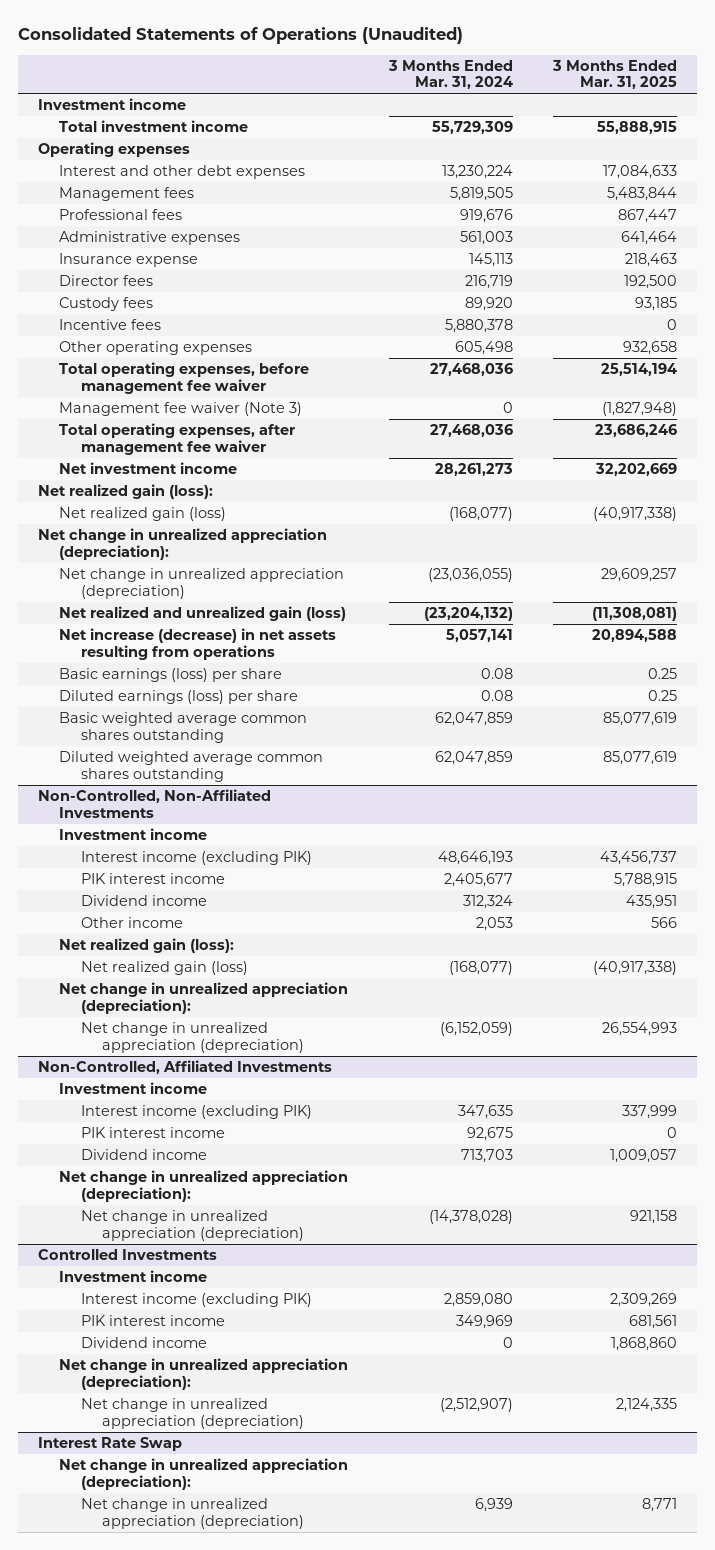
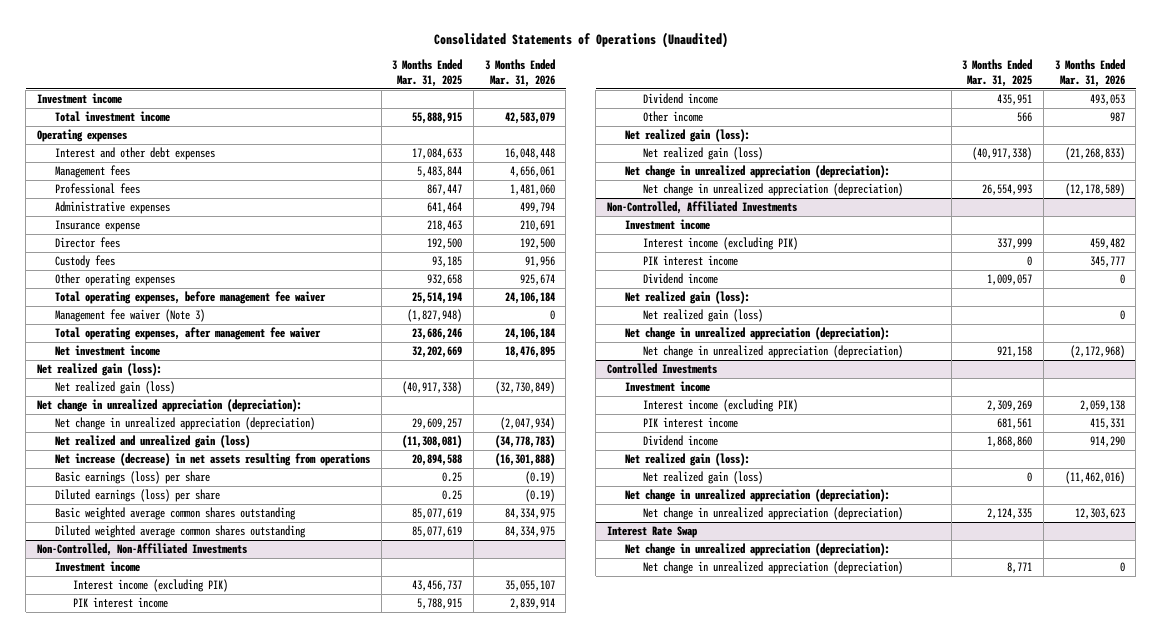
[387,59,513,90] 3 Months Ended Mar. 31, 2024 -> none
none -> [484,59,555,87] 3 Months Ended Mar. 31, 2026
[59,318,162,330] Incentive fees -> none
none -> [624,291,750,305] Net realized gain (loss):
none -> [642,309,763,323] Net realized gain (loss)
none -> [624,453,750,467] Net realized gain (loss):
none -> [642,471,763,485] Net realized gain (loss)

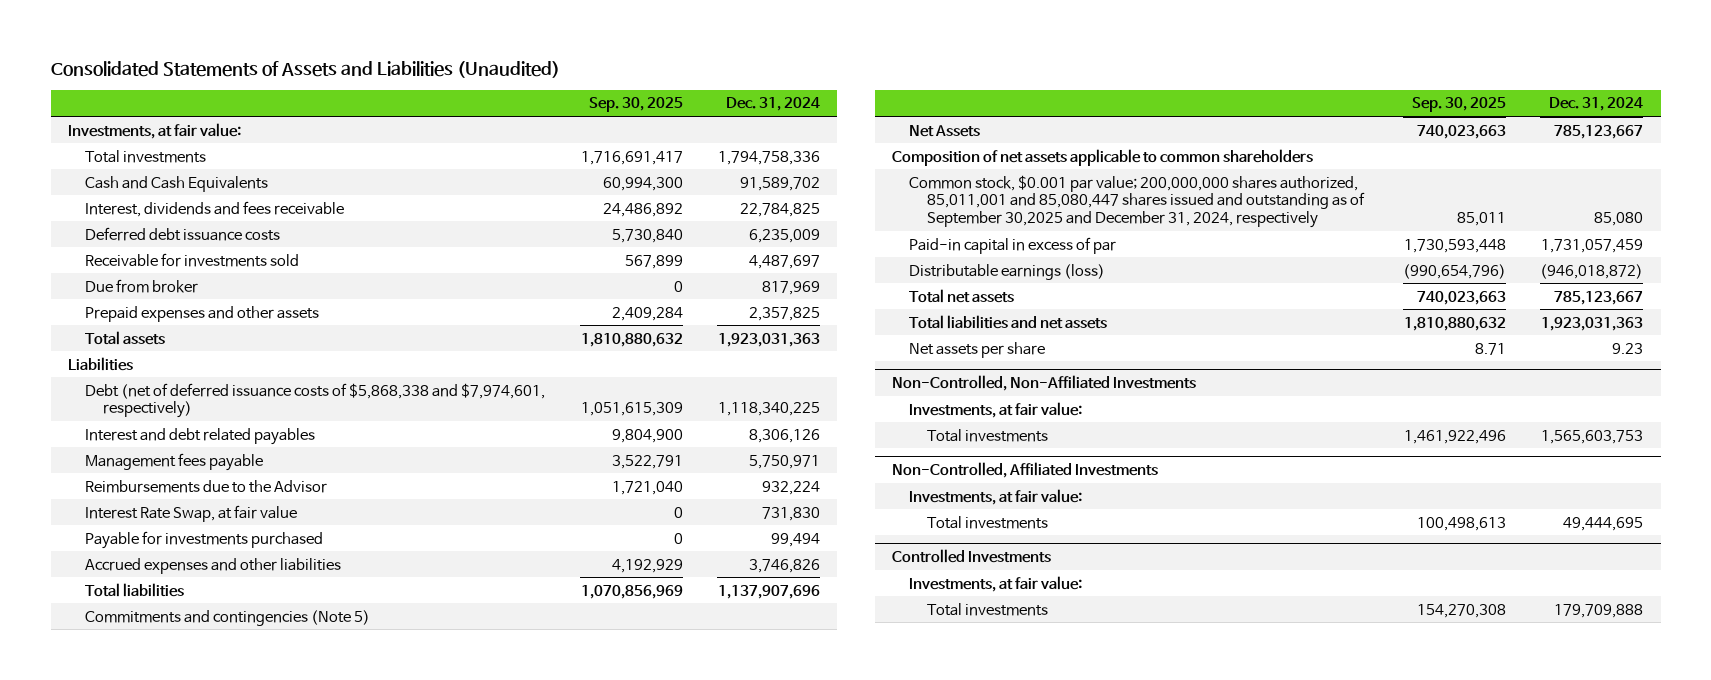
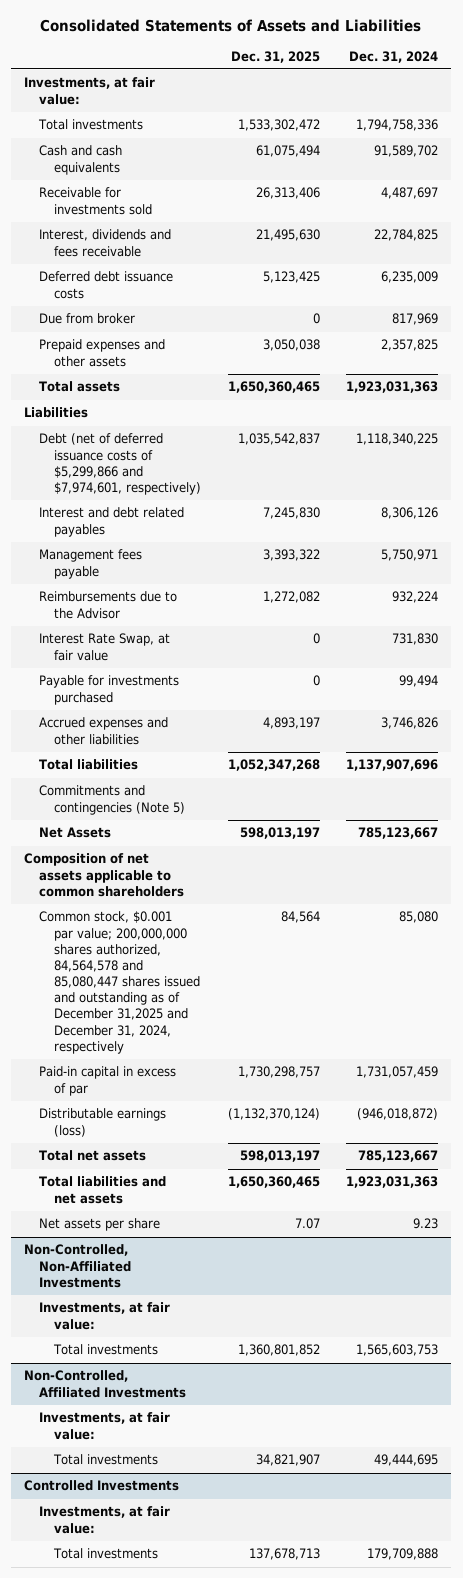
[50,60,560,78] Consolidated Statements of Assets and Liabilities (Unaudited) -> [40,18,422,32] Consolidated Statements of Assets and Liabilities
[588,97,683,113] Sep. 30, 2025 -> none
none -> [230,50,320,63] Dec. 31, 2025
[85,175,269,192] Cash and Cash Equivalents -> [39,145,123,175] Cash and cash equivalents
[85,252,300,267] Receivable for investments sold -> [39,187,153,215] Receivable for investments sold
[85,382,546,419] Debt (net of deferred issuance costs of $5,868,338 and $7,974,601, respectively) -> [39,433,202,495] Debt (net of deferred issuance costs of $5,299,866 and $7,974,601, respectively)
[909,174,1365,228] Common stock, $0.001 par value; 200,000,000 shares authorized, 85,011,001 and 85,080,447 shares issued and outstanding as of September 30,2025 and December 31, 2024, respectively -> [39,911,201,1054] Common stock, $0.001 par value; 200,000,000 shares authorized, 84,564,578 and 85,080,447 shares issued and outstanding as of December 31,2025 and December 31, 2024, respectively

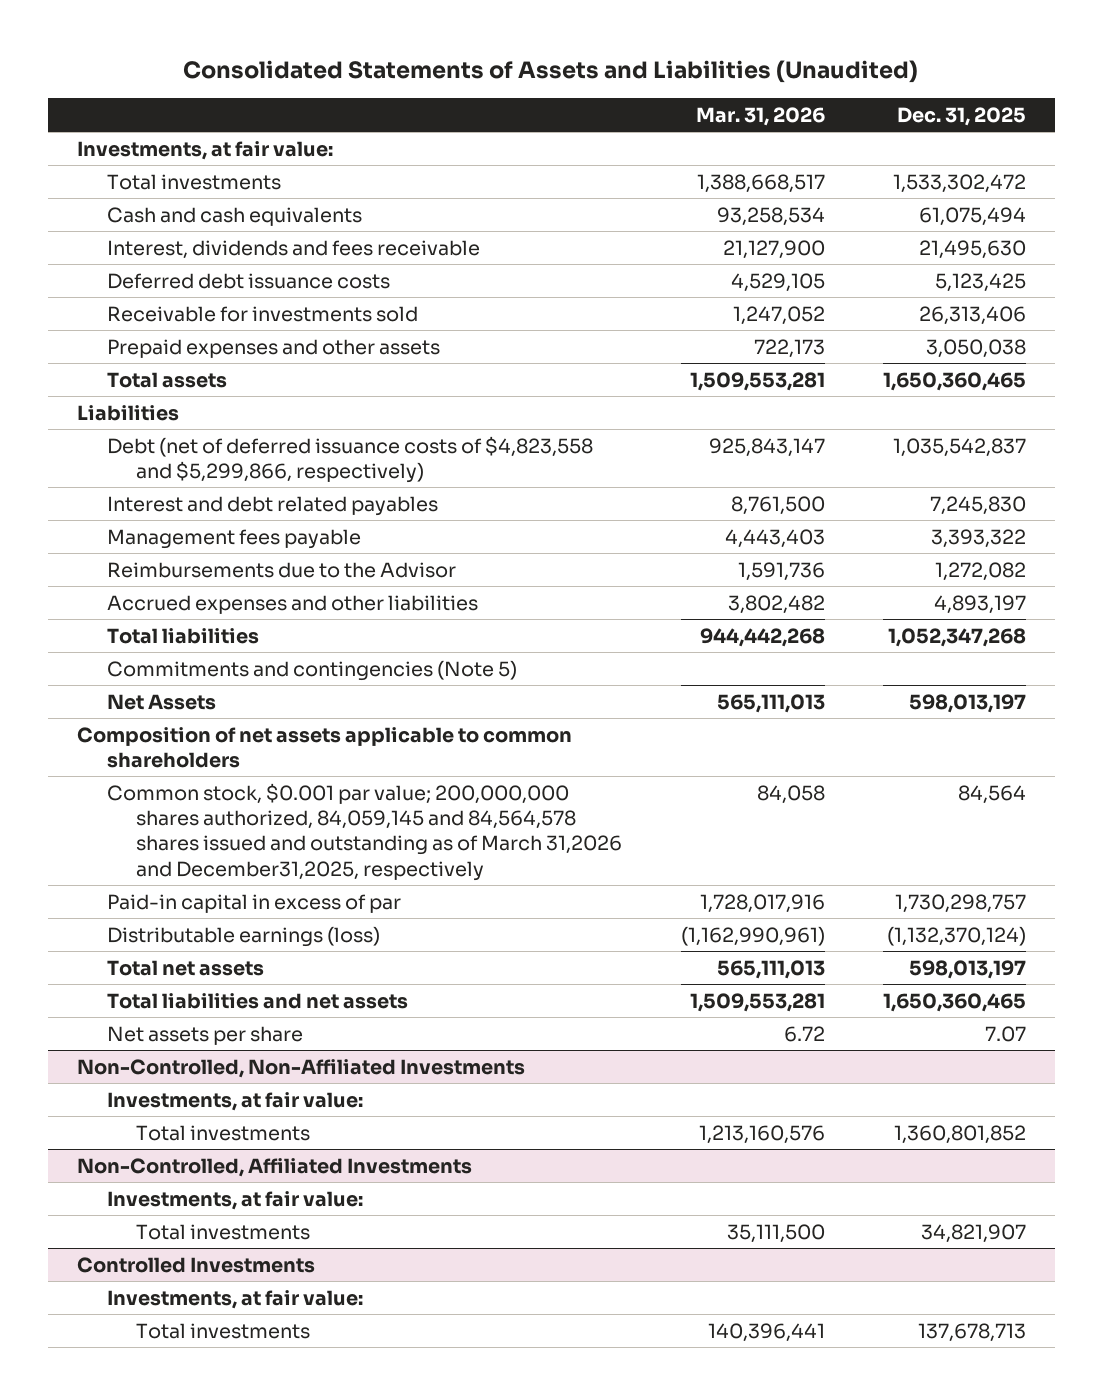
[40,18,422,32] Consolidated Statements of Assets and Liabilities -> [183,60,919,84] Consolidated Statements of Assets and Liabilities (Unaudited)
[349,50,439,63] Dec. 31, 2024 -> none
none -> [695,106,825,126] Mar. 31, 2026
[39,313,136,325] Due from broker -> none
[39,187,153,215] Receivable for investments sold -> [106,305,418,322] Receivable for investments sold
[39,433,202,495] Debt (net of deferred issuance costs of $5,299,866 and $7,974,601, respectively) -> [106,435,593,483] Debt (net of deferred issuance costs of $4,823,558 and $5,299,866, respectively)
[39,633,171,661] Interest Rate Swap, at fair value -> none
[39,675,180,705] Payable for investments purchased -> none
[39,911,201,1054] Common stock, $0.001 par value; 200,000,000 shares authorized, 84,564,578 and 85,080,447 shares issued and outstanding as of December 31,2025 and December 31, 2024, respectively -> [106,782,623,881] Common stock, $0.001 par value; 200,000,000 shares authorized, 84,059,145 and 84,564,578 shares issued and outstanding as of March 31,2026 and December31,2025, respectively

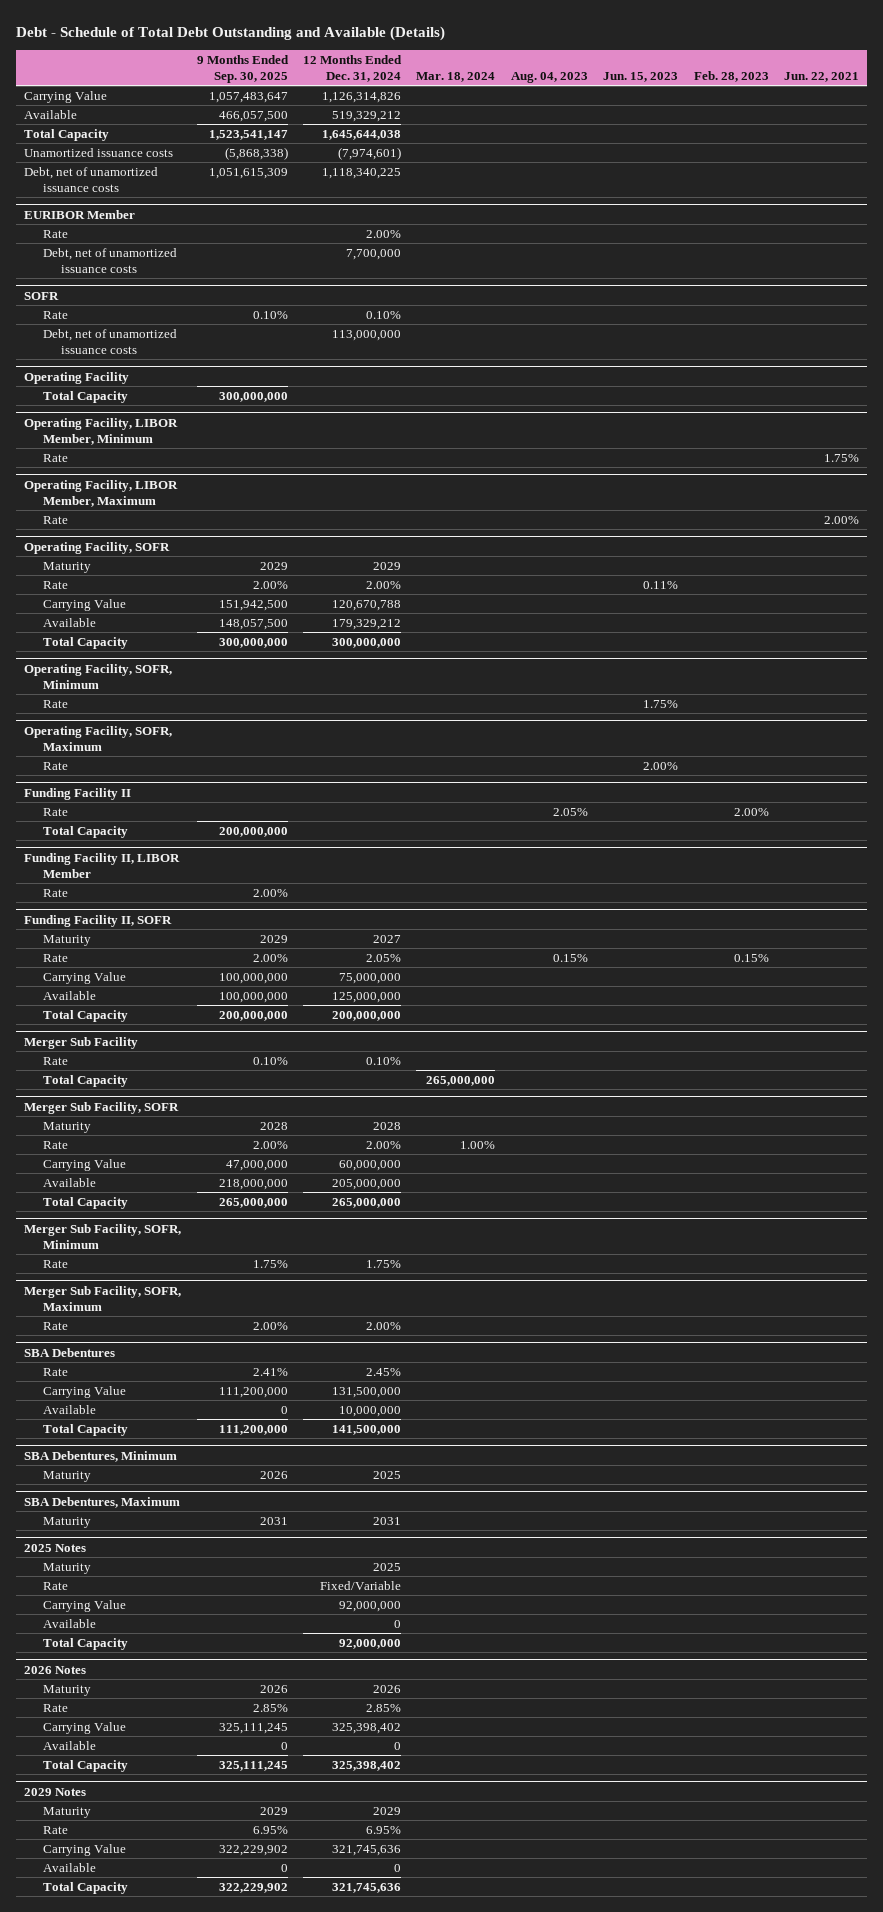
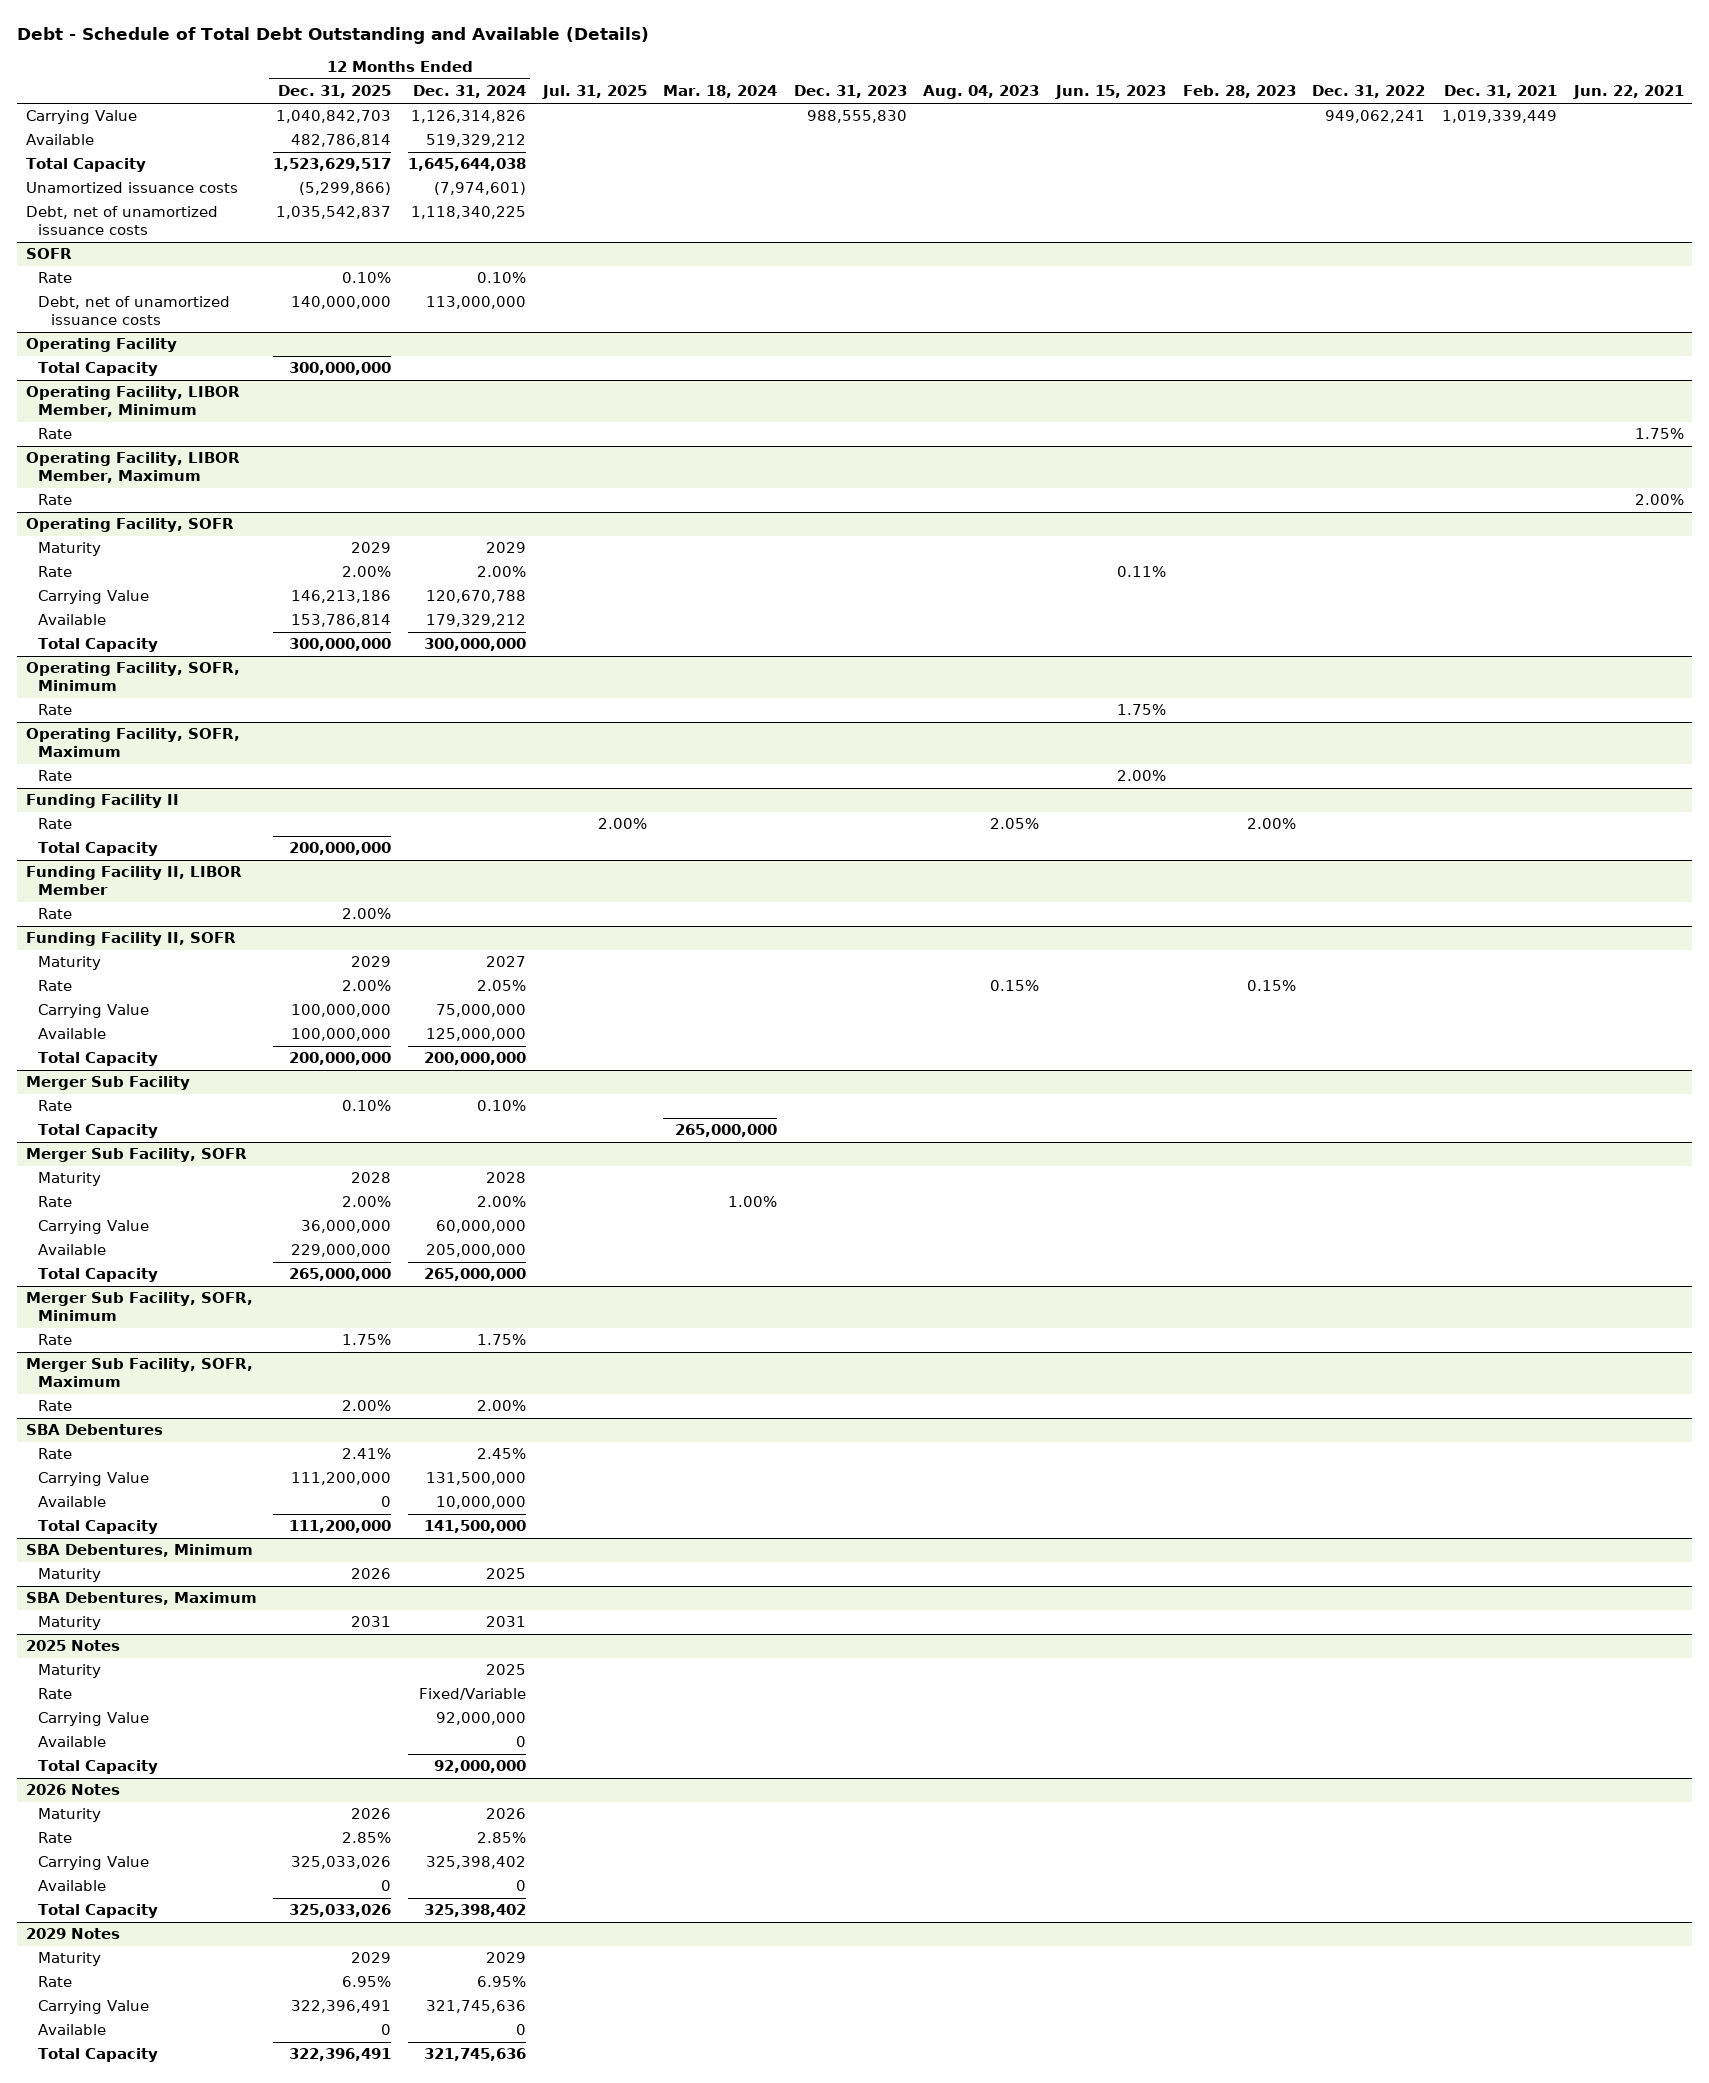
[196,54,289,83] 9 Months Ended Sep. 30, 2025 -> none
none -> [278,85,392,99] Dec. 31, 2025
none -> [541,85,647,100] Jul. 31, 2025
none -> [793,85,907,99] Dec. 31, 2023
none -> [1312,85,1426,99] Dec. 31, 2022
none -> [1443,85,1557,99] Dec. 31, 2021
[24,209,136,219] EURIBOR Member -> none
[42,229,68,238] Rate -> none
[42,247,177,273] Debt, net of unamortized issuance costs -> none

